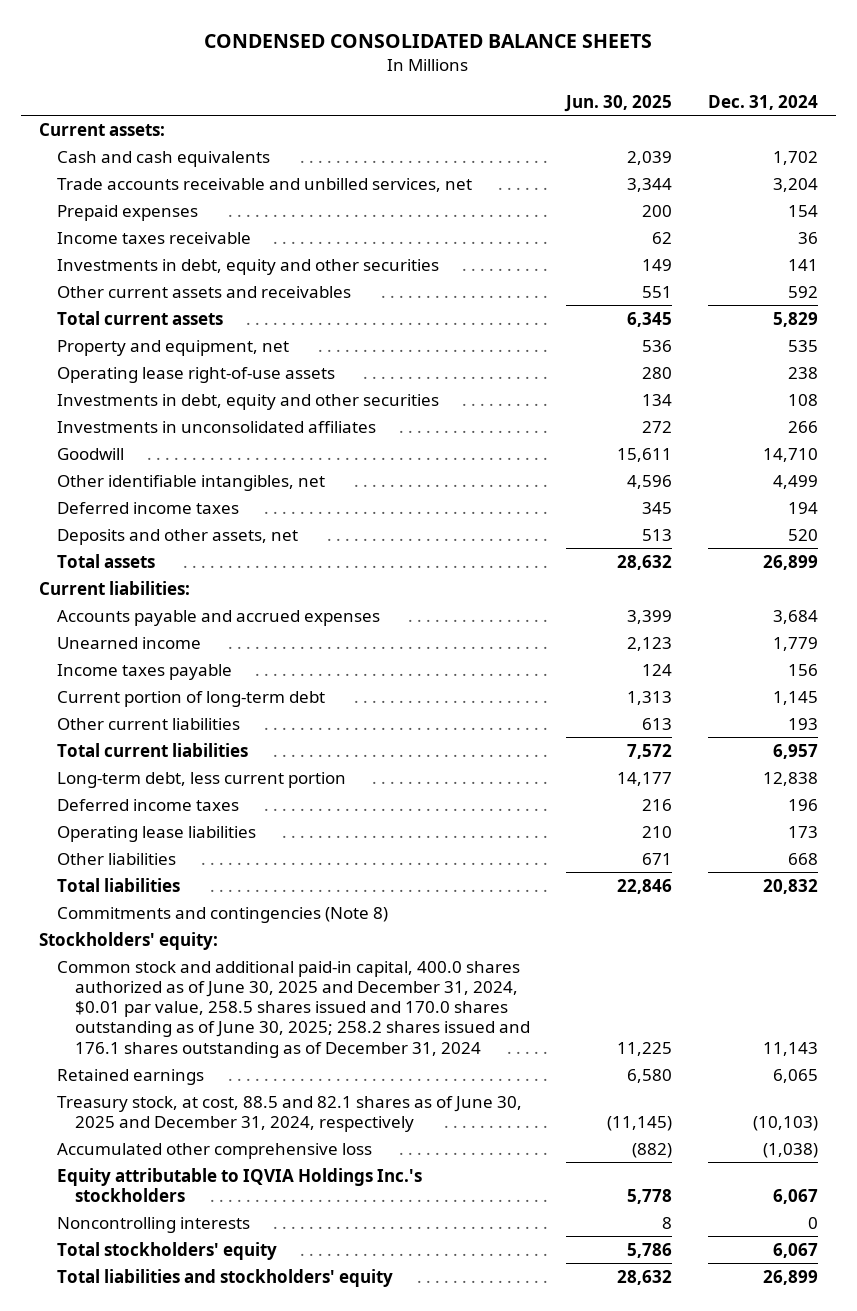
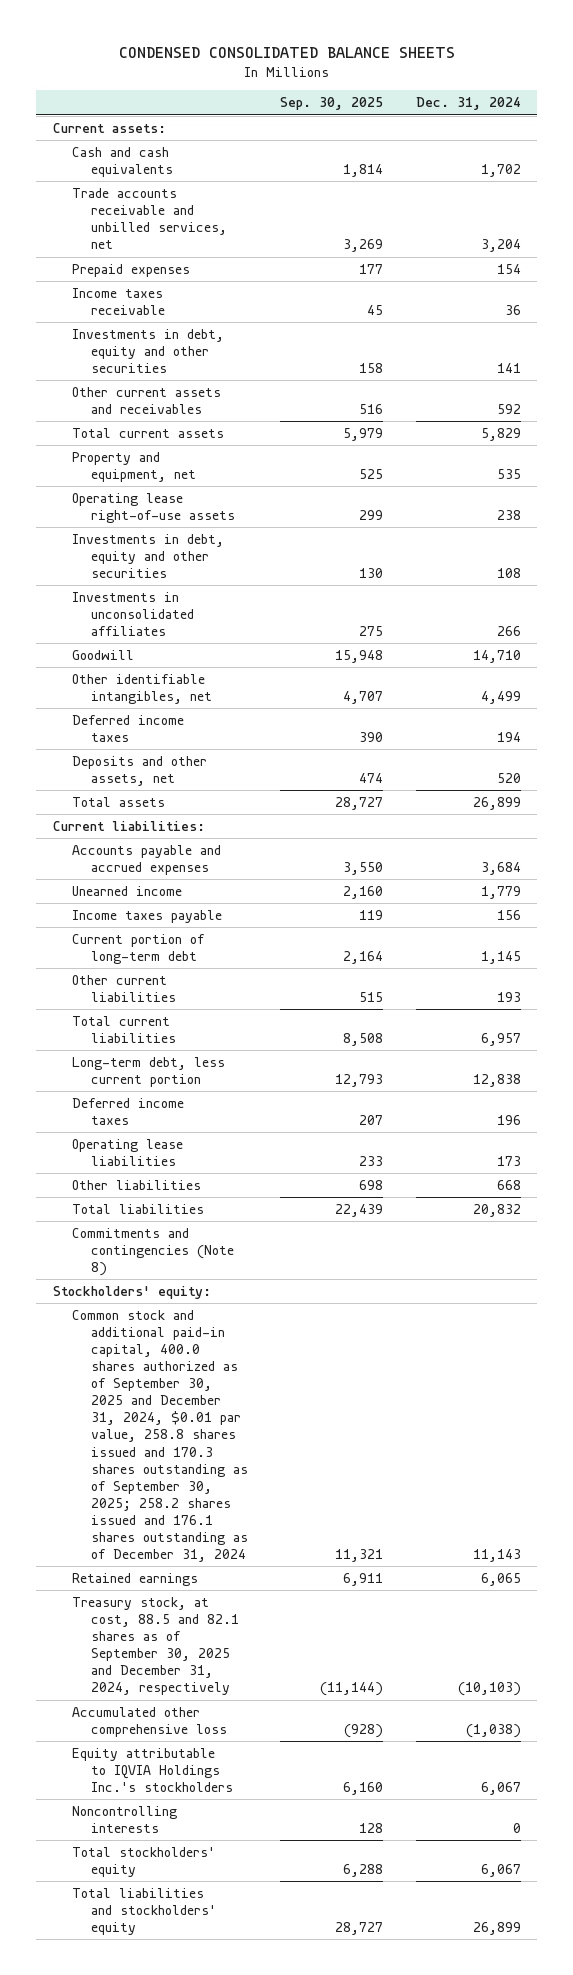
[564,94,673,112] Jun. 30, 2025 -> none
none -> [280,97,384,111] Sep. 30, 2025
[57,960,531,1058] Common stock and additional paid-in capital, 400.0 shares authorized as of June 30, 2025 and December 31, 2024, $0.01 par value, 258.5 shares issued and 170.0 shares outstanding as of June 30, 2025; 258.2 shares issued and 176.1 shares outstanding as of December 31, 2024 -> [71,1309,249,1563] Common stock and additional paid-in capital, 400.0 shares authorized as of September 30, 2025 and December 31, 2024, $0.01 par value, 258.8 shares issued and 170.3 shares outstanding as of September 30, 2025; 258.2 shares issued and 176.1 shares outstanding as of December 31, 2024
[57,1095,523,1132] Treasury stock, at cost, 88.5 and 82.1 shares as of June 30, 2025 and December 31, 2024, respectively -> [71,1596,240,1696] Treasury stock, at cost, 88.5 and 82.1 shares as of September 30, 2025 and December 31, 2024, respectively

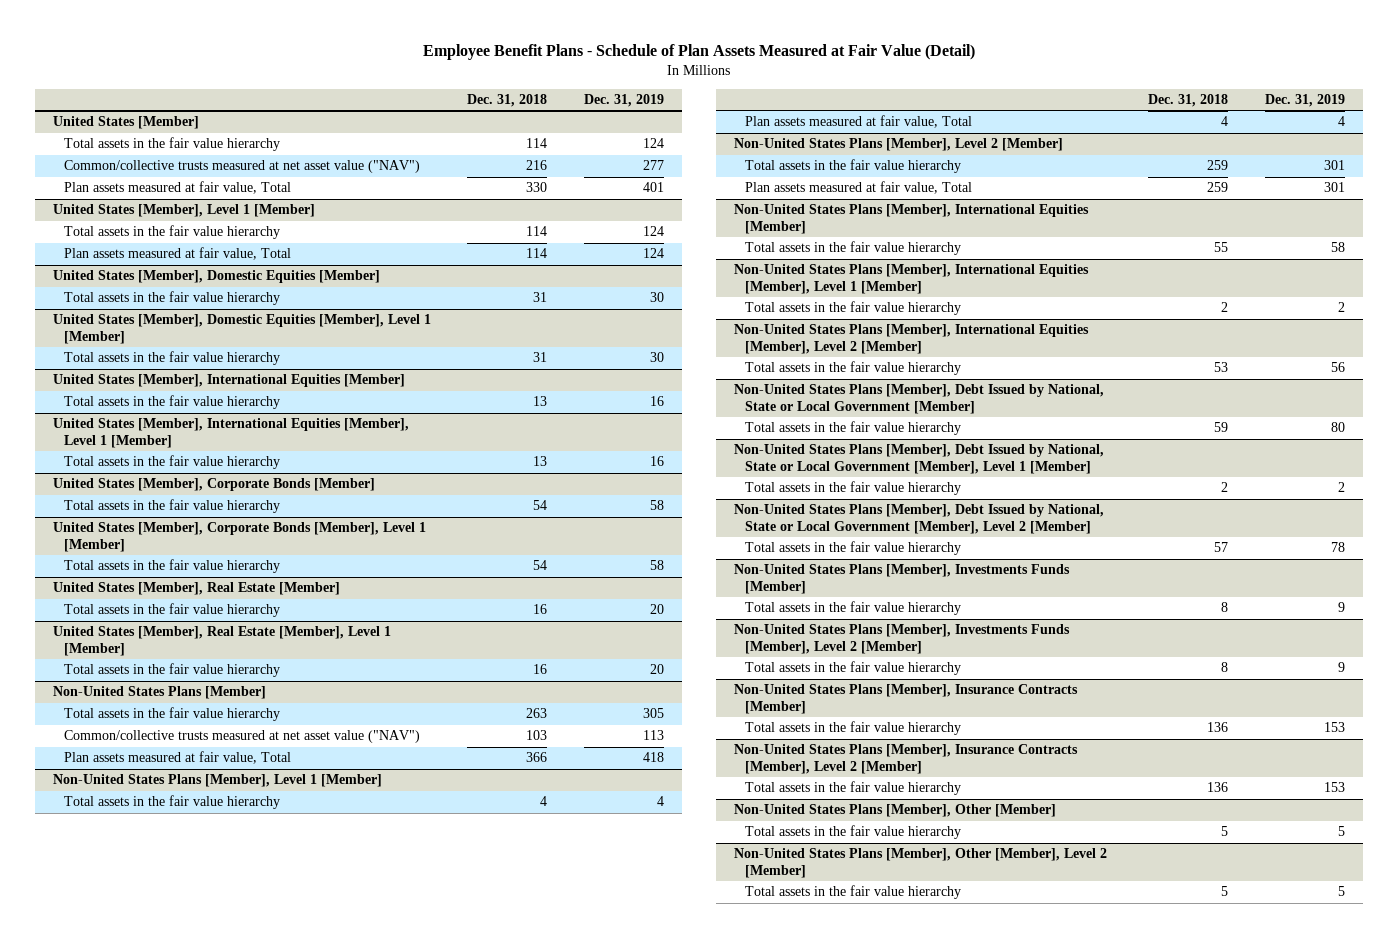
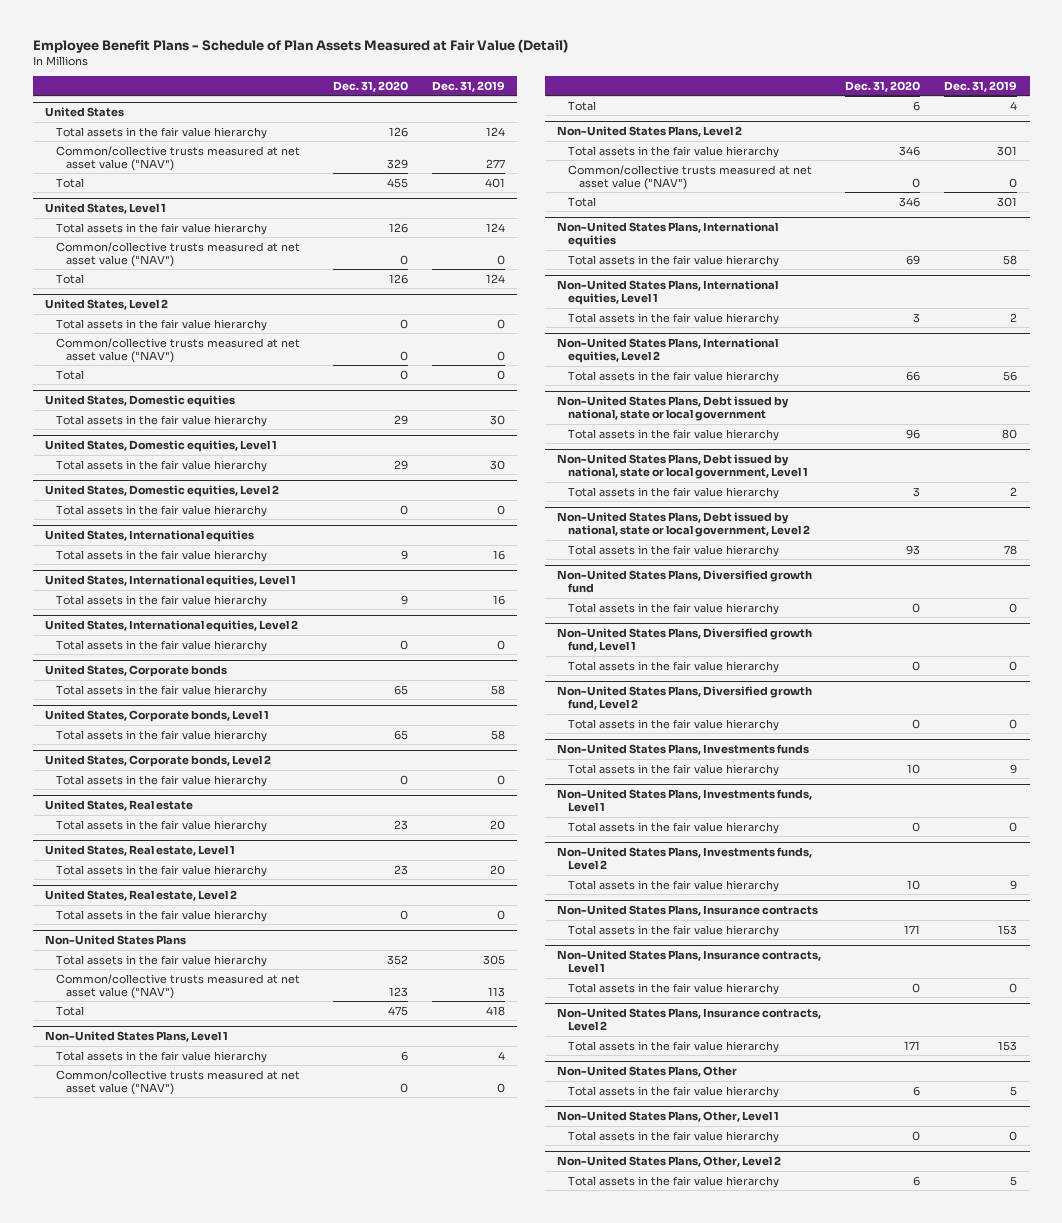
[467,93,548,107] Dec. 31, 2018 -> none
none -> [332,80,408,92] Dec. 31, 2020
[53,116,200,130] United States [Member] -> [44,107,124,118] United States
[64,181,292,195] Plan assets measured at fair value, Total -> [55,177,84,188] Total
[53,204,316,218] United States [Member], Level 1 [Member] -> [44,203,166,215] United States, Level 1
none -> [55,241,300,267] Common/collective trusts measured at net asset value ("NAV")
[64,247,292,261] Plan assets measured at fair value, Total -> [55,273,84,284] Total
none -> [44,299,168,311] United States, Level 2
none -> [55,318,267,331] Total assets in the fair value hierarchy
none -> [55,337,300,363] Common/collective trusts measured at net asset value ("NAV")
none -> [55,369,84,380] Total
[53,270,381,284] United States [Member], Domestic Equities [Member] -> [44,395,235,408] United States, Domestic equities
[53,314,432,345] United States [Member], Domestic Equities [Member], Level 1 [Member] -> [44,440,277,453] United States, Domestic equities, Level 1
none -> [44,485,279,498] United States, Domestic equities, Level 2
none -> [55,504,267,517] Total assets in the fair value hierarchy
[53,374,406,388] United States [Member], International Equities [Member] -> [44,530,254,543] United States, International equities
[53,418,410,449] United States [Member], International Equities [Member], Level 1 [Member] -> [44,575,296,588] United States, International equities, Level 1
none -> [44,620,298,633] United States, International equities, Level 2
none -> [55,639,267,652] Total assets in the fair value hierarchy
[53,478,376,492] United States [Member], Corporate Bonds [Member] -> [44,665,227,678] United States, Corporate bonds
[53,522,427,553] United States [Member], Corporate Bonds [Member], Level 1 [Member] -> [44,710,269,723] United States, Corporate bonds, Level 1
none -> [44,755,271,768] United States, Corporate bonds, Level 2
none -> [55,774,267,787] Total assets in the fair value hierarchy
[53,582,341,596] United States [Member], Real Estate [Member] -> [44,800,193,812] United States, Real estate
[53,626,392,657] United States [Member], Real Estate [Member], Level 1 [Member] -> [44,845,235,857] United States, Real estate, Level 1
none -> [44,890,237,902] United States, Real estate, Level 2
none -> [55,909,267,922] Total assets in the fair value hierarchy
[53,686,267,700] Non-United States Plans [Member] -> [44,935,186,946] Non-United States Plans
[64,751,292,765] Plan assets measured at fair value, Total -> [55,1005,84,1016] Total
[53,774,383,788] Non-United States Plans [Member], Level 1 [Member] -> [44,1031,228,1043] Non-United States Plans, Level 1
none -> [55,1069,300,1095] Common/collective trusts measured at net asset value ("NAV")
[745,115,973,129] Plan assets measured at fair value, Total -> [567,100,596,111] Total
[734,138,1064,152] Non-United States Plans [Member], Level 2 [Member] -> [557,126,743,138] Non-United States Plans, Level 2
none -> [567,164,812,190] Common/collective trusts measured at net asset value ("NAV")
[745,181,973,195] Plan assets measured at fair value, Total -> [567,196,596,207] Total
[734,204,1090,235] Non-United States Plans [Member], International Equities [Member] -> [557,222,779,248] Non-United States Plans, International equities
[734,264,1090,295] Non-United States Plans [Member], International Equities [Member], Level 1 [Member] -> [557,280,779,306] Non-United States Plans, International equities, Level 1
[734,324,1090,355] Non-United States Plans [Member], International Equities [Member], Level 2 [Member] -> [557,338,779,364] Non-United States Plans, International equities, Level 2
[734,384,1105,415] Non-United States Plans [Member], Debt Issued by National, State or Local Government [Member] -> [557,396,790,422] Non-United States Plans, Debt issued by national, state or local government
[734,444,1105,475] Non-United States Plans [Member], Debt Issued by National, State or Local Government [Member], Level 1 [Member] -> [557,454,808,480] Non-United States Plans, Debt issued by national, state or local government, Level 1
[734,504,1105,535] Non-United States Plans [Member], Debt Issued by National, State or Local Government [Member], Level 2 [Member] -> [557,512,810,538] Non-United States Plans, Debt issued by national, state or local government, Level 2
none -> [557,570,813,594] Non-United States Plans, Diversified growth fund
none -> [567,602,779,615] Total assets in the fair value hierarchy
none -> [557,628,813,653] Non-United States Plans, Diversified growth fund, Level 1
none -> [567,660,779,673] Total assets in the fair value hierarchy
none -> [557,686,813,711] Non-United States Plans, Diversified growth fund, Level 2
none -> [567,718,779,731] Total assets in the fair value hierarchy
[734,564,1071,595] Non-United States Plans [Member], Investments Funds [Member] -> [557,744,810,756] Non-United States Plans, Investments funds
none -> [557,789,813,813] Non-United States Plans, Investments funds, Level 1
none -> [567,821,779,834] Total assets in the fair value hierarchy
[734,624,1071,655] Non-United States Plans [Member], Investments Funds [Member], Level 2 [Member] -> [557,847,813,871] Non-United States Plans, Investments funds, Level 2
[734,684,1079,715] Non-United States Plans [Member], Insurance Contracts [Member] -> [557,905,819,917] Non-United States Plans, Insurance contracts
none -> [557,950,822,974] Non-United States Plans, Insurance contracts, Level 1
none -> [567,982,779,995] Total assets in the fair value hierarchy
[734,744,1079,775] Non-United States Plans [Member], Insurance Contracts [Member], Level 2 [Member] -> [557,1008,822,1032] Non-United States Plans, Insurance contracts, Level 2
[734,804,1057,818] Non-United States Plans [Member], Other [Member] -> [557,1066,738,1078] Non-United States Plans, Other
none -> [557,1111,780,1123] Non-United States Plans, Other, Level 1
none -> [567,1130,779,1143] Total assets in the fair value hierarchy
[734,848,1108,879] Non-United States Plans [Member], Other [Member], Level 2 [Member] -> [557,1156,782,1168] Non-United States Plans, Other, Level 2

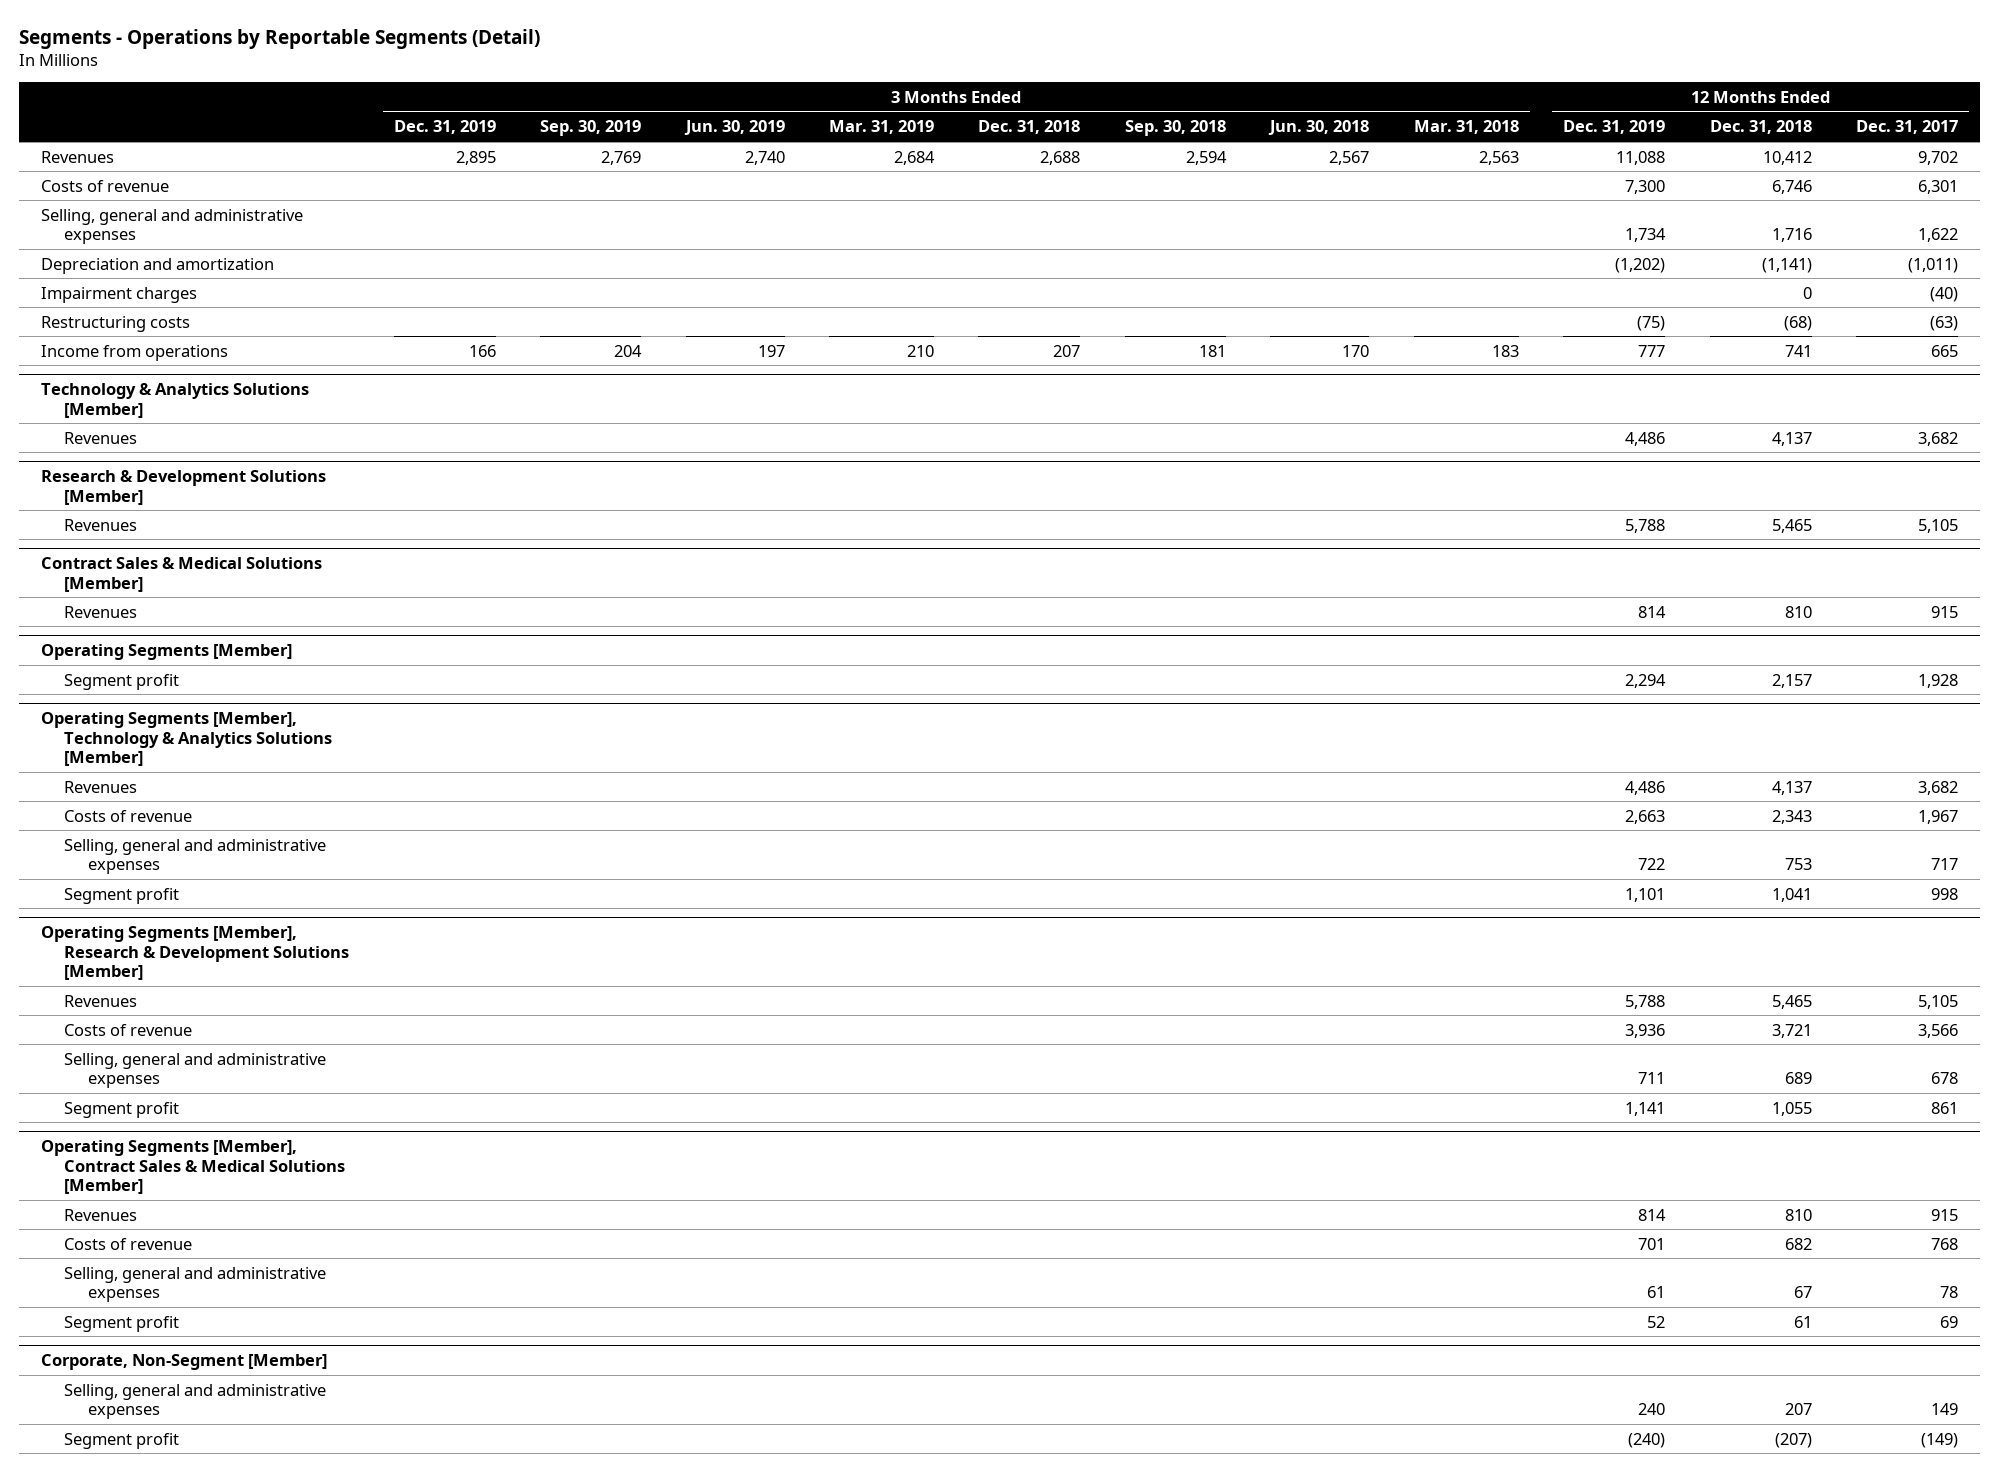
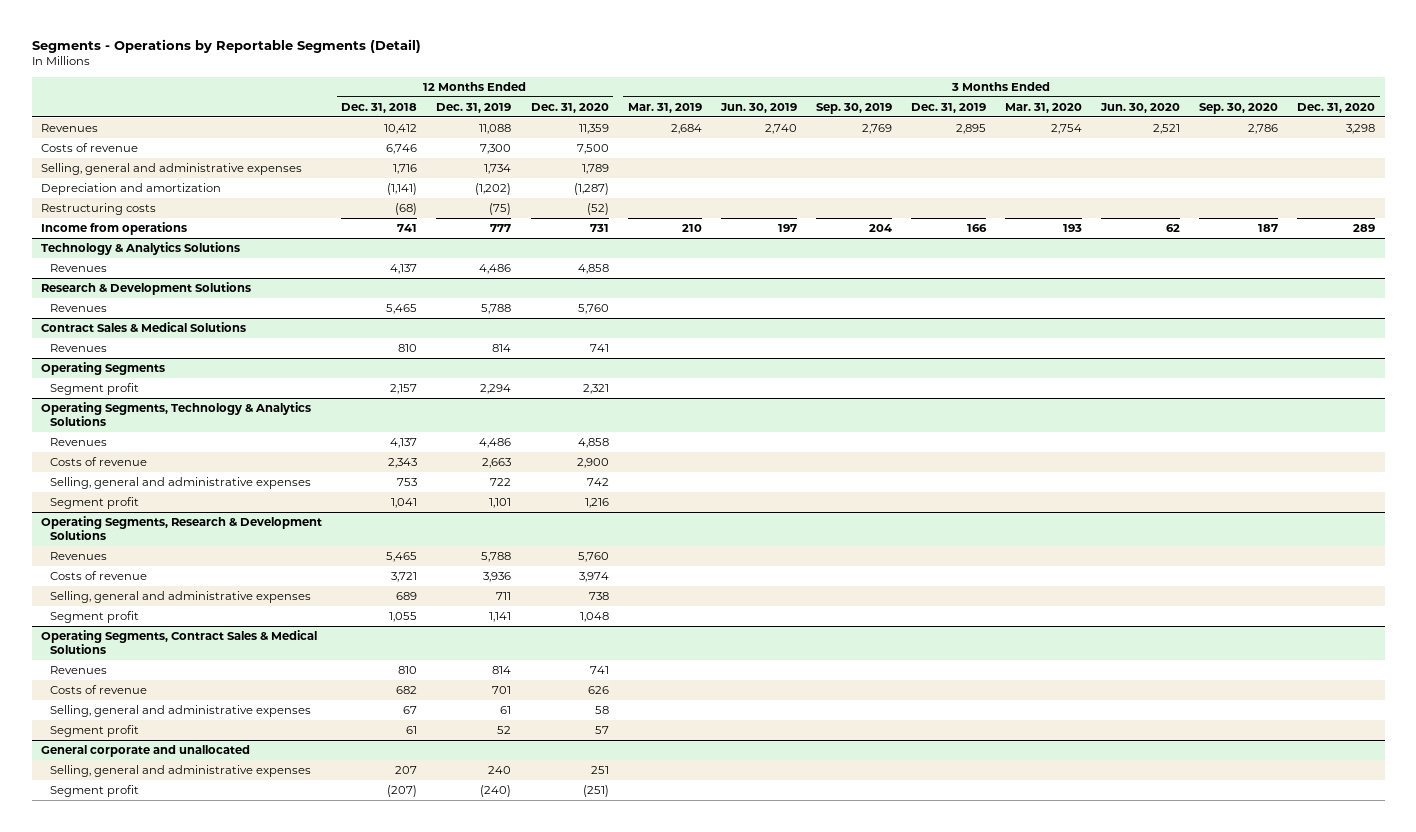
[978,120,1081,135] Dec. 31, 2018 -> none
[1124,120,1226,137] Sep. 30, 2018 -> none
[1268,120,1370,136] Jun. 30, 2018 -> none
[1413,120,1519,135] Mar. 31, 2018 -> none
[1856,120,1959,135] Dec. 31, 2017 -> none
none -> [530,102,609,113] Dec. 31, 2020
none -> [1004,102,1082,113] Mar. 31, 2020
none -> [1099,102,1180,113] Jun. 30, 2020
none -> [1199,102,1279,114] Sep. 30, 2020
none -> [1297,102,1376,113] Dec. 31, 2020
[40,286,197,303] Impairment charges -> none
[40,383,309,418] Technology & Analytics Solutions [Member] -> [41,242,241,256] Technology & Analytics Solutions
[40,470,326,505] Research & Development Solutions [Member] -> [41,282,252,296] Research & Development Solutions
[40,557,322,592] Contract Sales & Medical Solutions [Member] -> [41,322,247,333] Contract Sales & Medical Solutions
[40,644,292,661] Operating Segments [Member] -> [41,362,166,376] Operating Segments
[40,712,333,766] Operating Segments [Member], Technology & Analytics Solutions [Member] -> [41,402,312,426] Operating Segments, Technology & Analytics Solutions
[40,926,350,980] Operating Segments [Member], Research & Development Solutions [Member] -> [41,516,323,540] Operating Segments, Research & Development Solutions
[40,1140,346,1194] Operating Segments [Member], Contract Sales & Medical Solutions [Member] -> [41,630,318,654] Operating Segments, Contract Sales & Medical Solutions
[40,1354,327,1371] Corporate, Non-Segment [Member] -> [41,745,251,758] General corporate and unallocated

